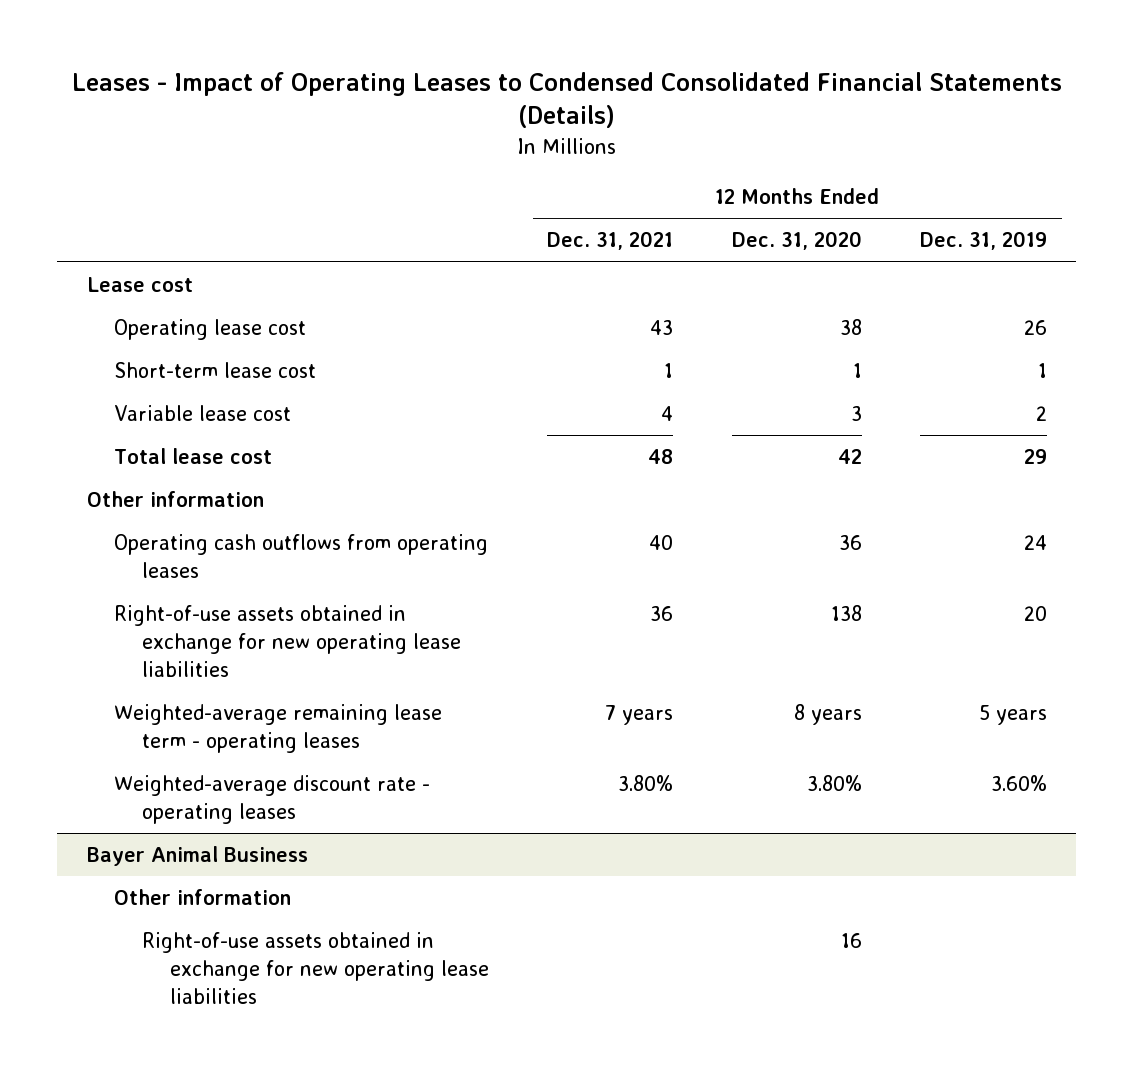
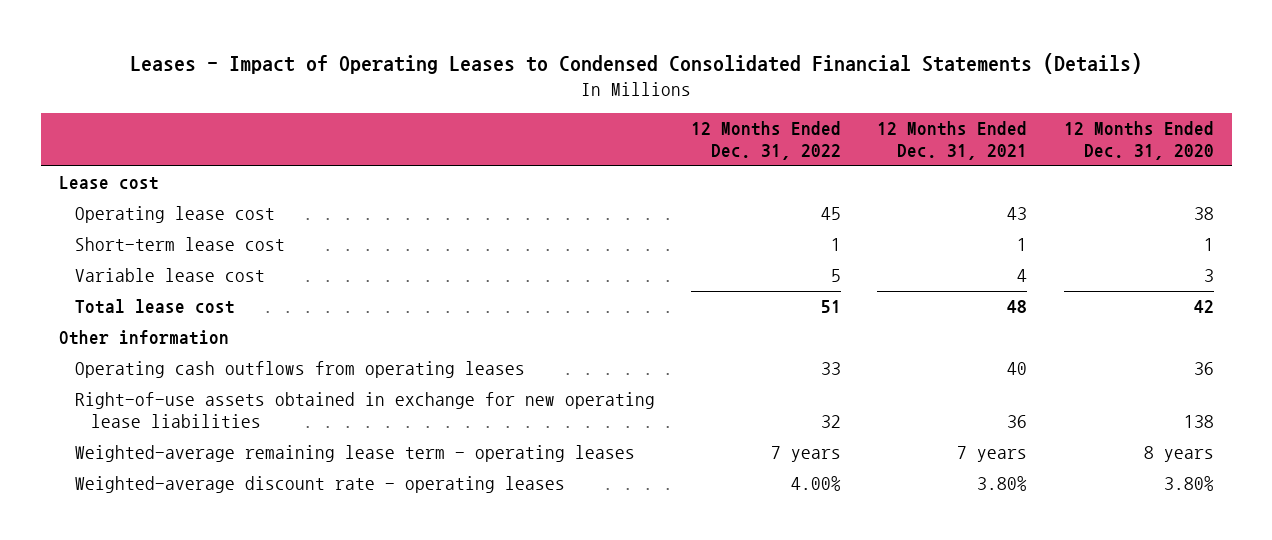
[920,231,1048,251] Dec. 31, 2019 -> none
none -> [691,121,842,161] 12 Months Ended Dec. 31, 2022
[86,845,308,866] Bayer Animal Business -> none
[114,888,292,905] Other information -> none
[141,931,489,1004] Right-of-use assets obtained in exchange for new operating lease liabilities -> none

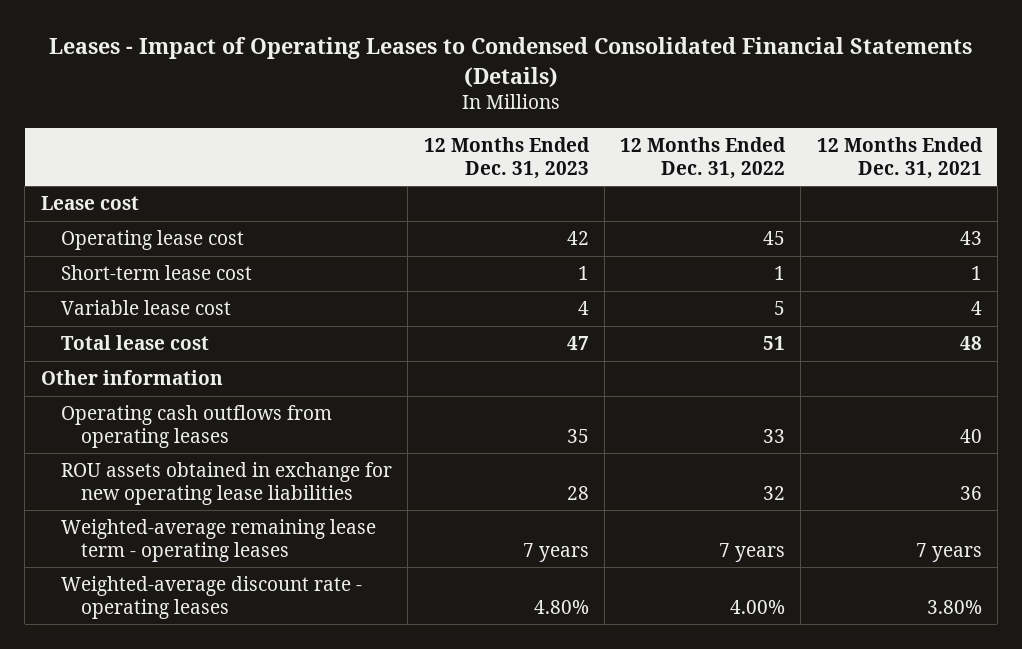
[1063,121,1214,161] 12 Months Ended Dec. 31, 2020 -> none
none -> [423,137,590,179] 12 Months Ended Dec. 31, 2023
[74,392,655,429] Right-of-use assets obtained in exchange for new operating lease liabilities -> [60,462,392,505] ROU assets obtained in exchange for new operating lease liabilities

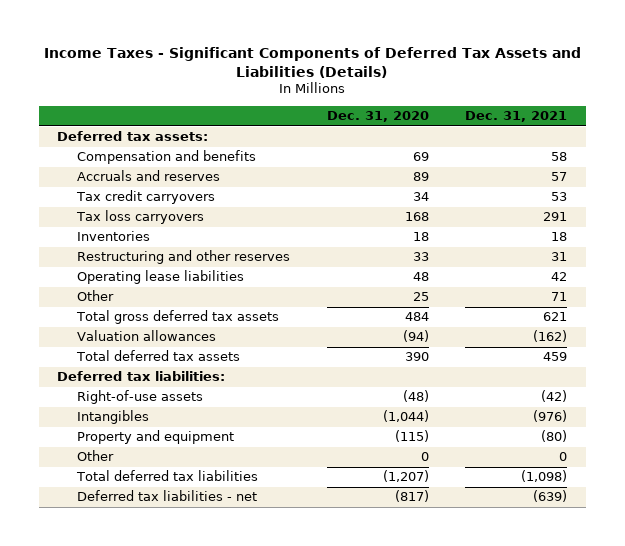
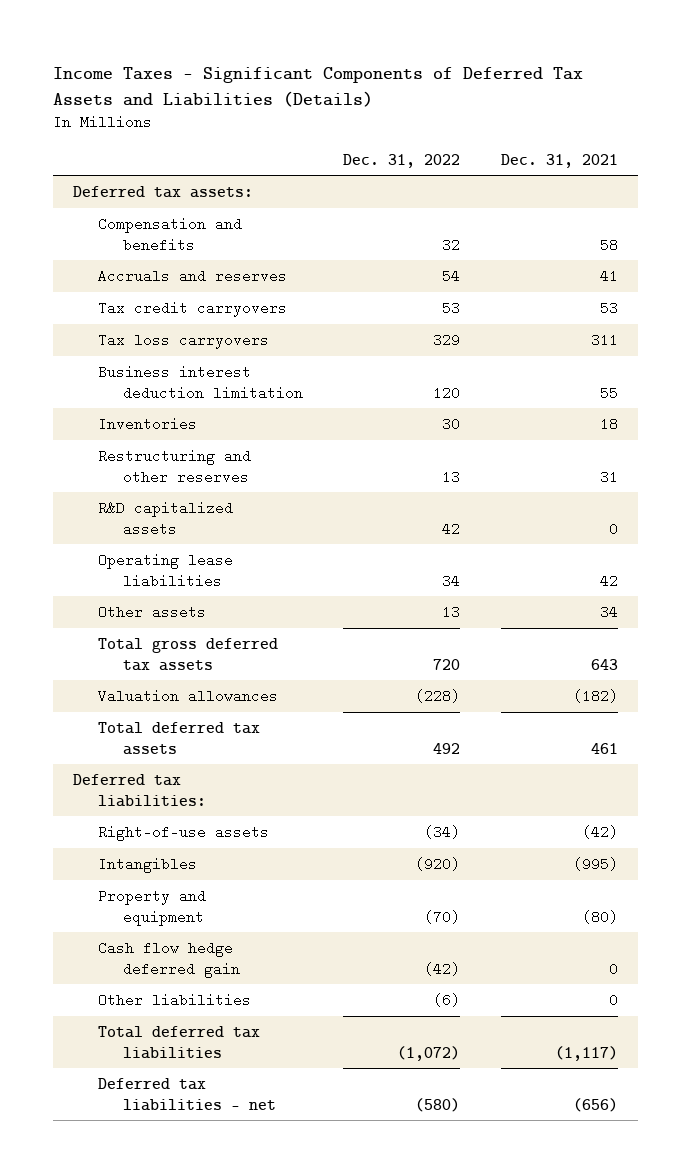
[326,111,429,123] Dec. 31, 2020 -> none
none -> [343,153,461,168] Dec. 31, 2022
[551,172,568,182] 57 -> [599,268,618,283] 41
[543,212,568,222] 291 -> [590,332,618,347] 311
none -> [98,364,304,400] Business interest deduction limitation
none -> [98,500,234,536] R&D capitalized assets
[76,290,114,302] Other -> [98,604,207,619] Other assets
[551,292,568,302] 71 -> [599,604,618,619] 34
[543,312,568,322] 621 -> [590,658,618,670] 643
[533,330,568,343] (162) -> [572,688,618,703] (182)
[543,352,568,362] 459 -> [590,742,618,754] 461
[533,410,568,423] (976) -> [572,856,618,871] (995)
none -> [98,940,241,978] Cash flow hedge deferred gain
[76,450,114,462] Other -> [98,992,252,1007] Other liabilities
[521,470,568,483] (1,098) -> [554,1045,618,1061] (1,117)
[533,490,568,503] (639) -> [572,1097,618,1112] (656)

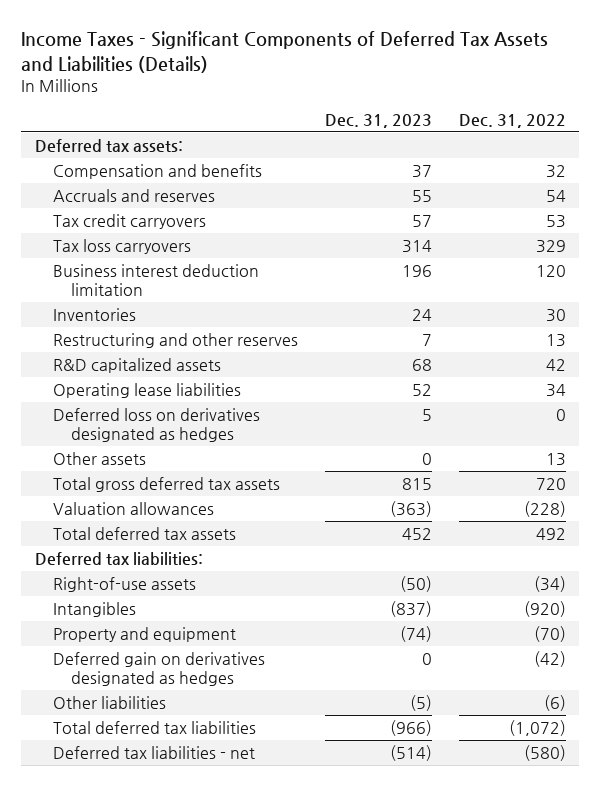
[500,153,618,168] Dec. 31, 2021 -> none
none -> [324,113,432,128] Dec. 31, 2023
none -> [52,408,260,442] Deferred loss on derivatives designated as hedges
[98,940,241,978] Cash flow hedge deferred gain -> [52,652,265,686] Deferred gain on derivatives designated as hedges

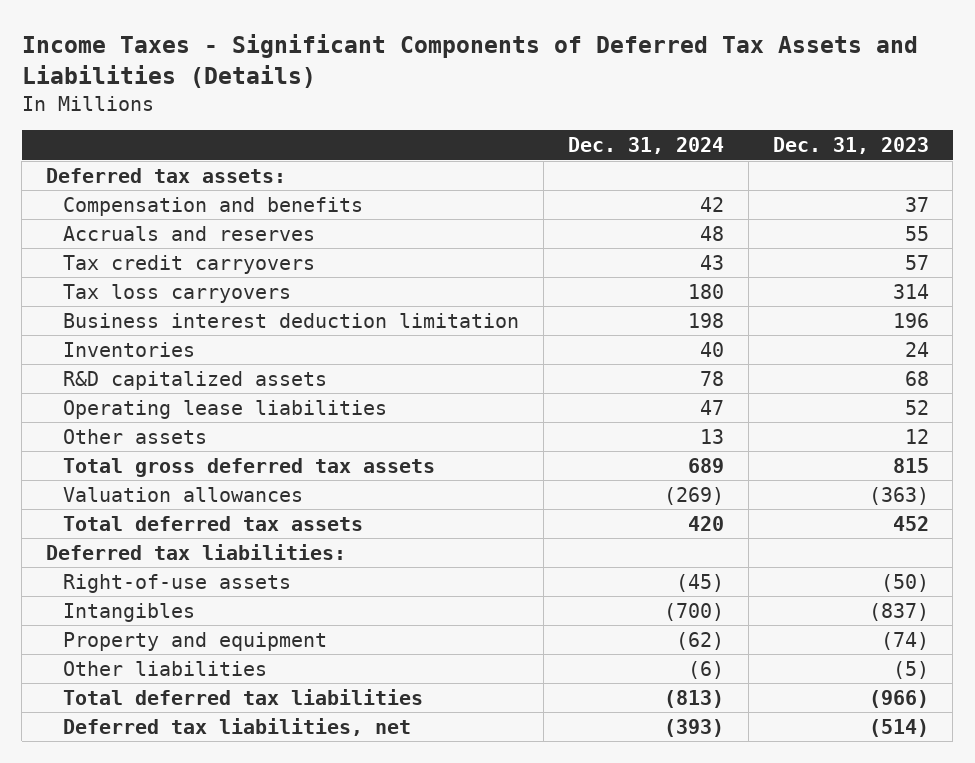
[458,113,566,128] Dec. 31, 2022 -> none
none -> [567,137,724,155] Dec. 31, 2024
[52,333,298,349] Restructuring and other reserves -> none
[52,408,260,442] Deferred loss on derivatives designated as hedges -> none
[421,453,432,466] 0 -> [904,428,929,444] 12
[52,652,265,686] Deferred gain on derivatives designated as hedges -> none
[52,746,255,760] Deferred tax liabilities - net -> [62,717,411,736] Deferred tax liabilities, net

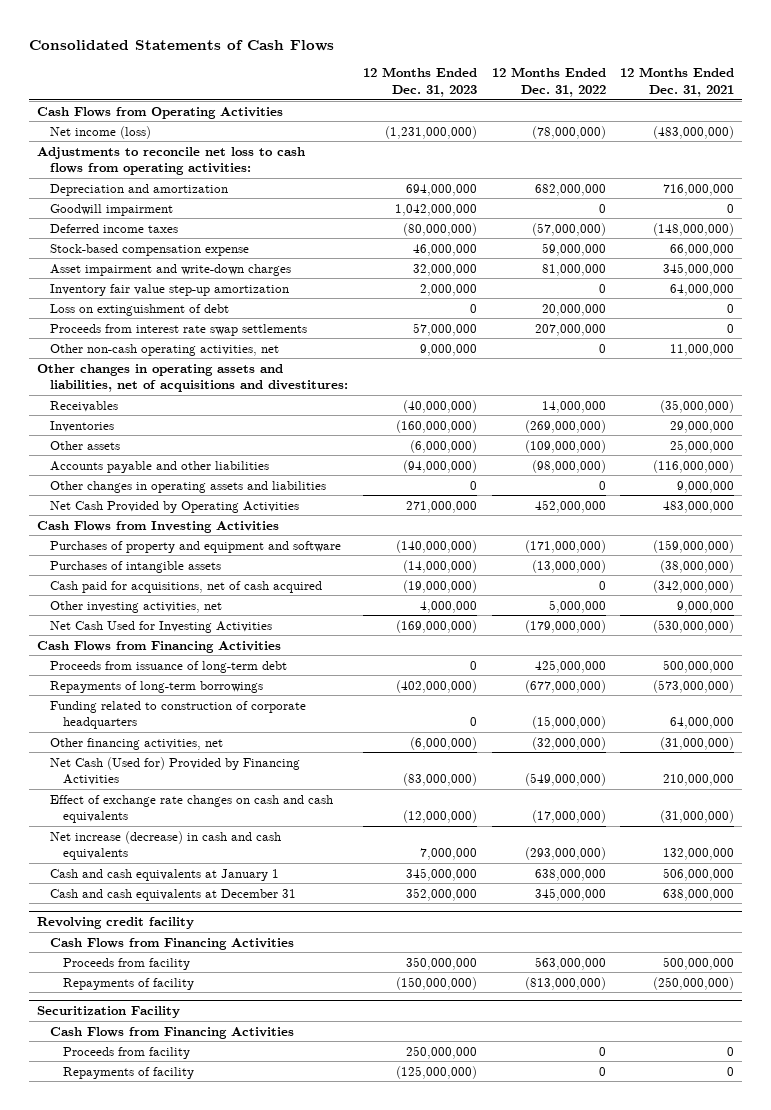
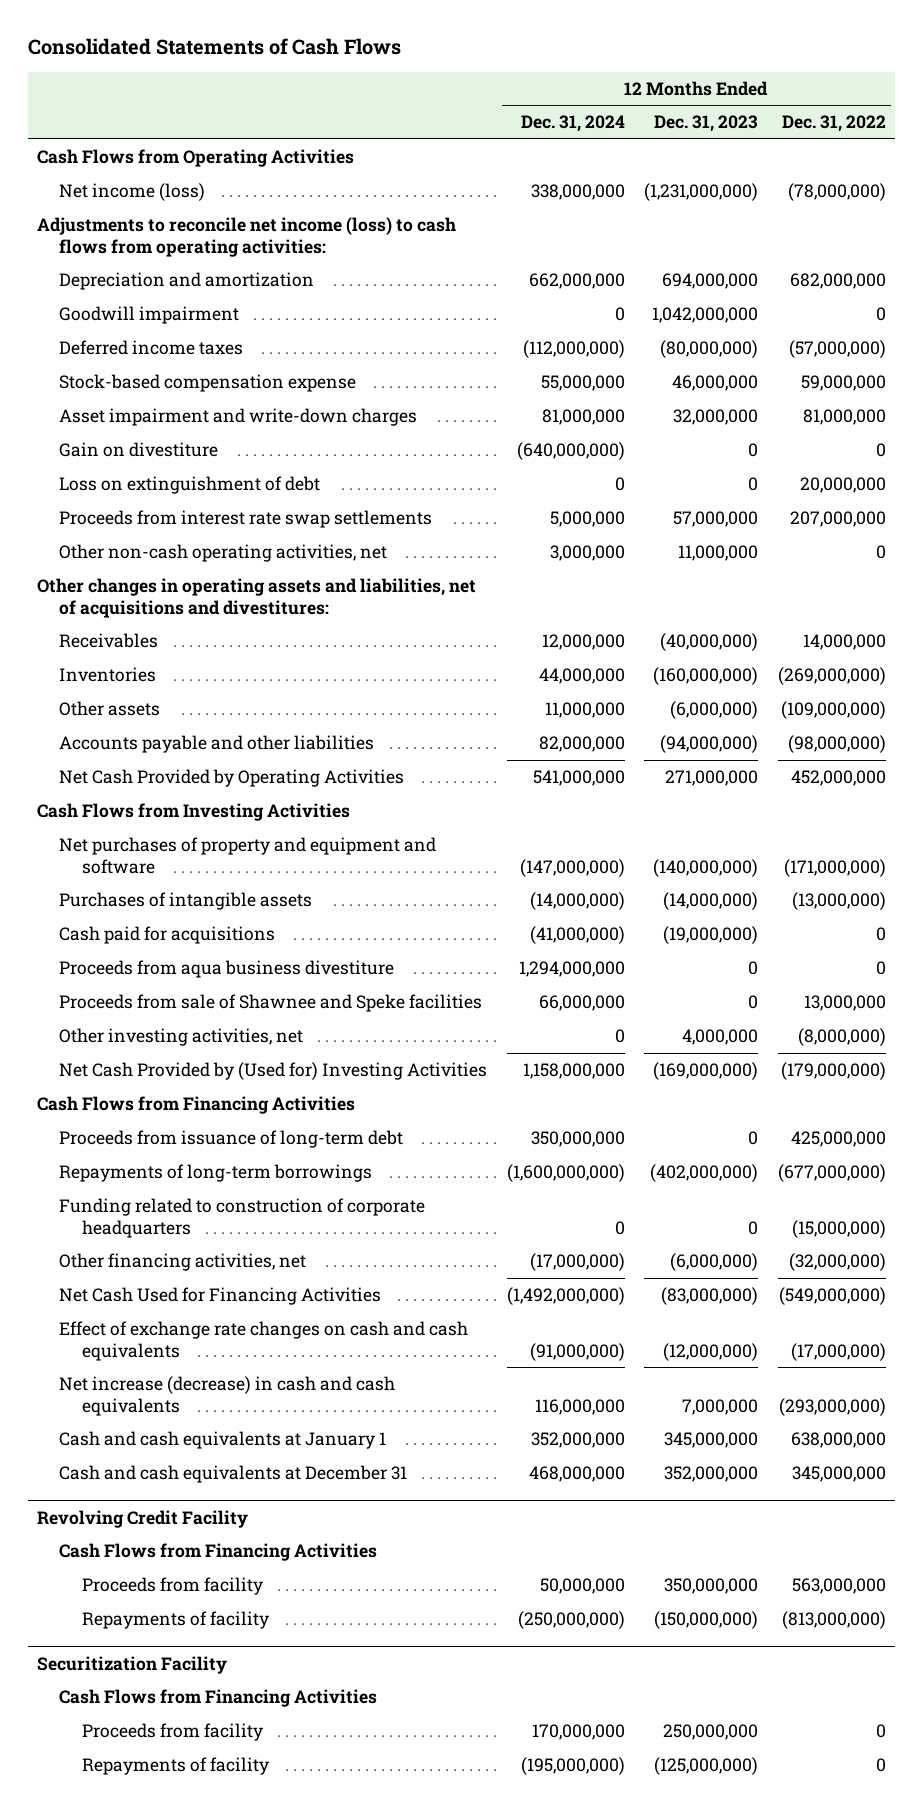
[620,67,735,98] 12 Months Ended Dec. 31, 2021 -> none
none -> [520,115,625,133] Dec. 31, 2024
[36,146,305,176] Adjustments to reconcile net loss to cash flows from operating activities: -> [37,217,457,257] Adjustments to reconcile net income (loss) to cash flows from operating activities:
[49,283,289,296] Inventory fair value step-up amortization -> none
none -> [59,442,219,458] Gain on divestiture
[419,343,477,356] 9,000,000 -> [678,545,759,562] 11,000,000
[49,480,326,493] Other changes in operating assets and liabilities -> none
[49,540,341,553] Purchases of property and equipment and software -> [59,837,437,874] Net purchases of property and equipment and software
[49,580,322,593] Cash paid for acquisitions, net of cash acquired -> [59,926,276,945] Cash paid for acquisitions
none -> [59,960,395,979] Proceeds from aqua business divestiture
none -> [59,994,483,1013] Proceeds from sale of Shawnee and Speke facilities
[548,599,606,613] 5,000,000 -> [797,1028,886,1047] (8,000,000)
[49,620,272,633] Net Cash Used for Investing Activities -> [59,1062,488,1081] Net Cash Provided by (Used for) Investing Activities
[49,756,300,786] Net Cash (Used for) Provided by Financing Activities -> [59,1287,382,1306] Net Cash Used for Financing Activities
[36,917,194,930] Revolving credit facility -> [37,1509,249,1528] Revolving Credit Facility

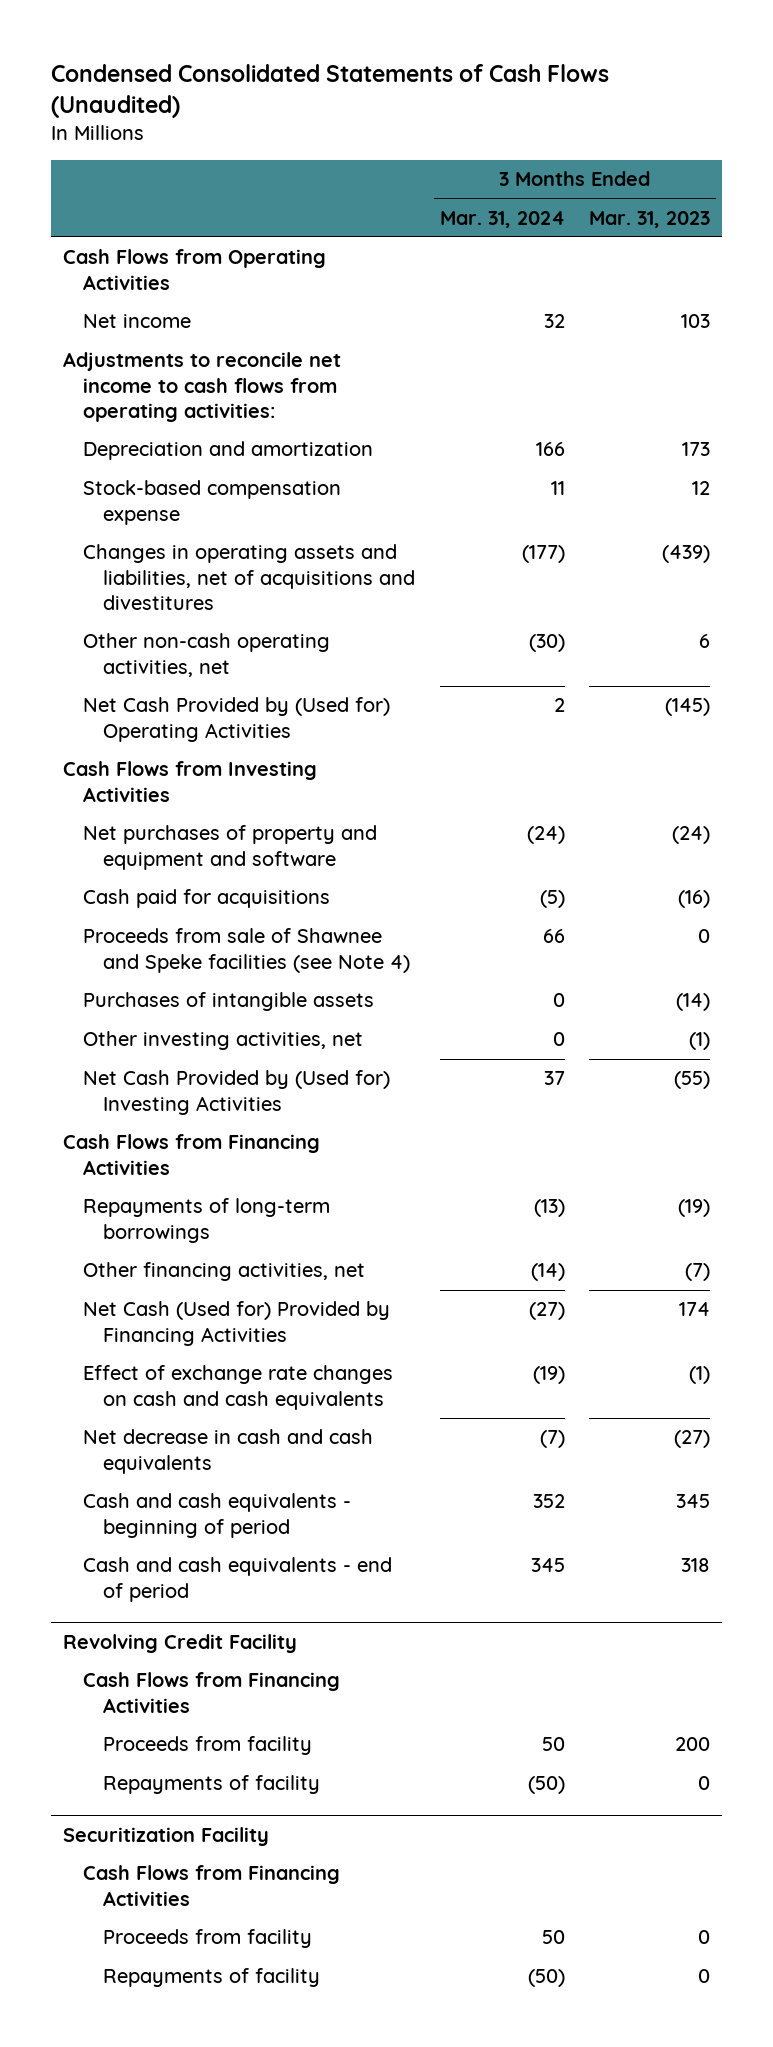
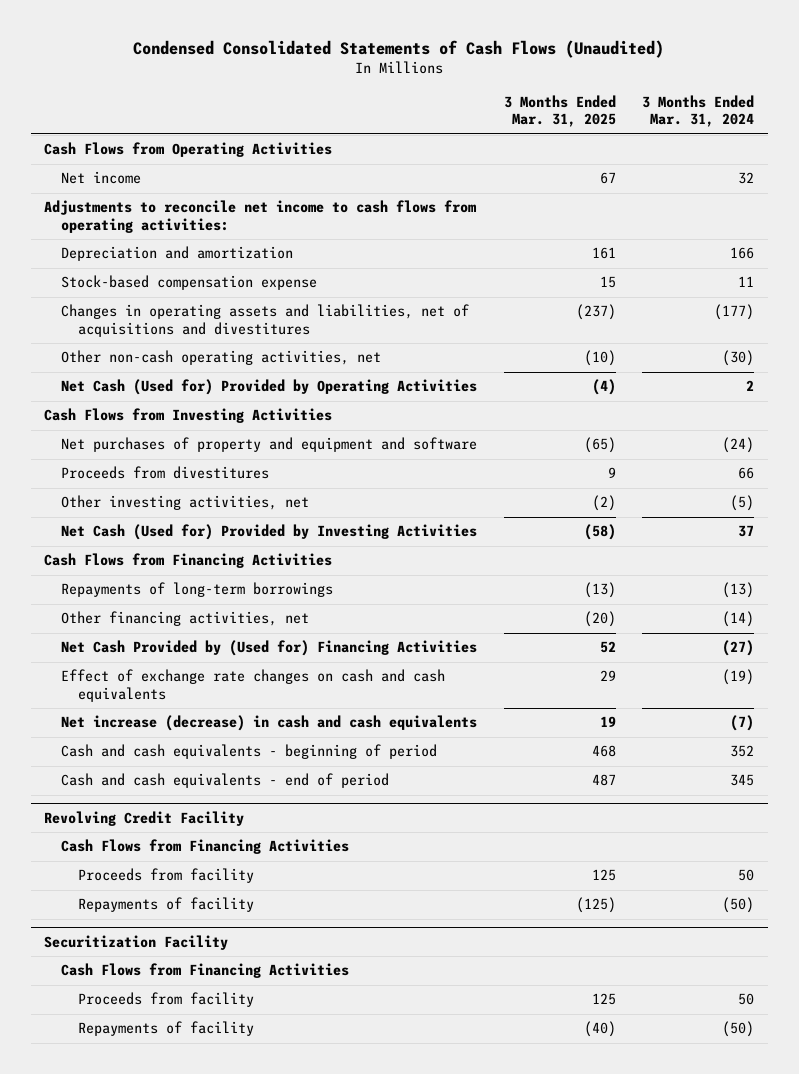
[588,210,710,228] Mar. 31, 2023 -> none
none -> [503,95,616,128] 3 Months Ended Mar. 31, 2025
[83,697,391,742] Net Cash Provided by (Used for) Operating Activities -> [61,379,478,396] Net Cash (Used for) Provided by Operating Activities
[83,889,331,909] Cash paid for acquisitions -> none
[83,928,411,973] Proceeds from sale of Shawnee and Speke facilities (see Note 4) -> none
[83,992,375,1012] Purchases of intangible assets -> none
none -> [61,466,270,480] Proceeds from divestitures
[552,1032,565,1047] 0 -> [730,495,755,512] (5)
[83,1070,391,1115] Net Cash Provided by (Used for) Investing Activities -> [61,524,478,541] Net Cash (Used for) Provided by Investing Activities
[83,1301,391,1346] Net Cash (Used for) Provided by Financing Activities -> [61,640,478,657] Net Cash Provided by (Used for) Financing Activities
[83,1429,374,1474] Net decrease in cash and cash equivalents -> [61,715,478,732] Net increase (decrease) in cash and cash equivalents

